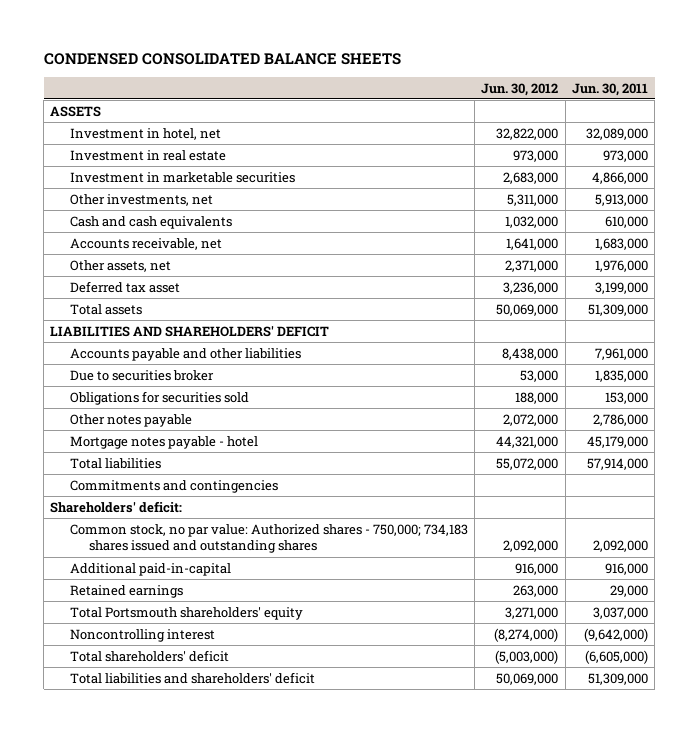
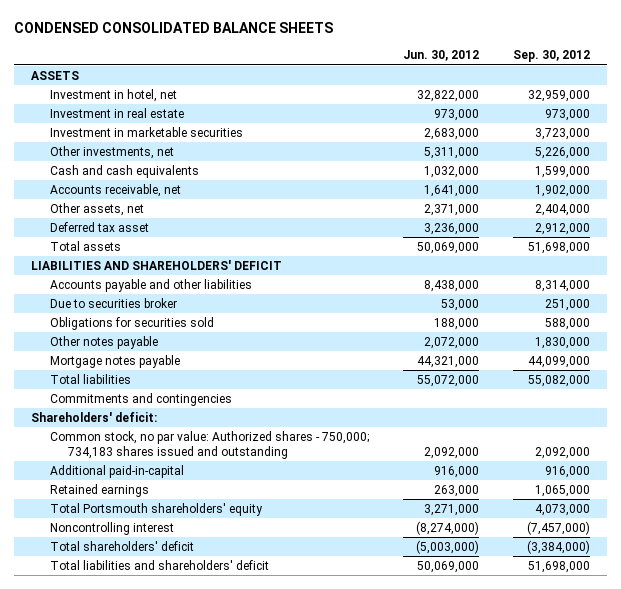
[571,82,648,96] Jun. 30, 2011 -> none
none -> [512,50,590,63] Sep. 30, 2012
[69,435,258,449] Mortgage notes payable - hotel -> [49,354,180,368] Mortgage notes payable
[69,523,468,554] Common stock, no par value: Authorized shares - 750,000; 734,183 shares issued and outstanding shares -> [49,430,369,459] Common stock, no par value: Authorized shares - 750,000; 734,183 shares issued and outstanding

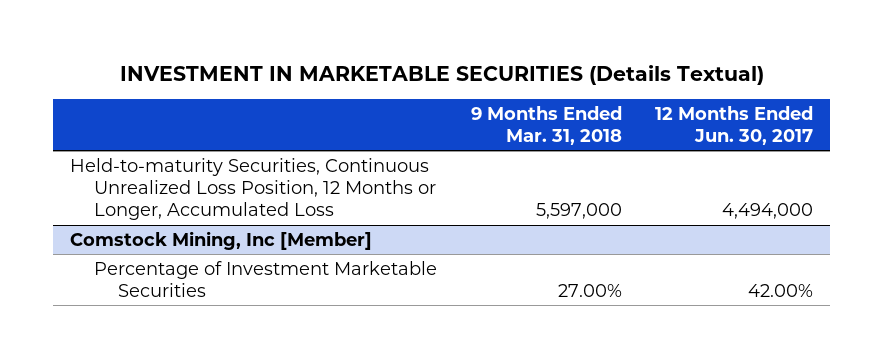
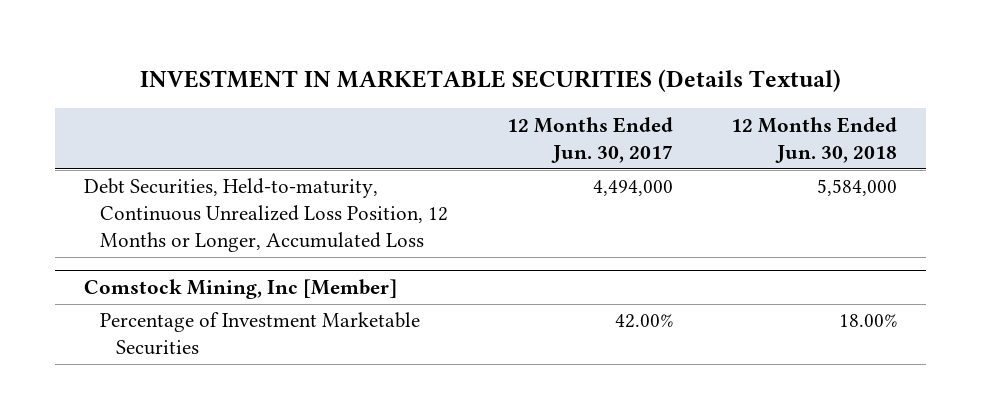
[470,105,622,145] 9 Months Ended Mar. 31, 2018 -> none
none -> [731,116,898,163] 12 Months Ended Jun. 30, 2018
[69,157,437,221] Held-to-maturity Securities, Continuous Unrealized Loss Position, 12 Months or Longer, Accumulated Loss -> [83,178,449,253] Debt Securities, Held-to-maturity, Continuous Unrealized Loss Position, 12 Months or Longer, Accumulated Loss

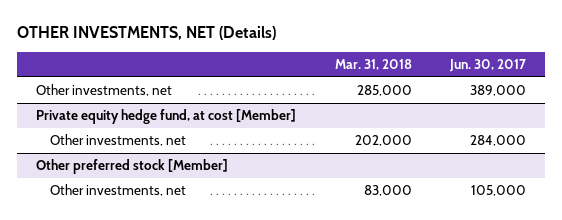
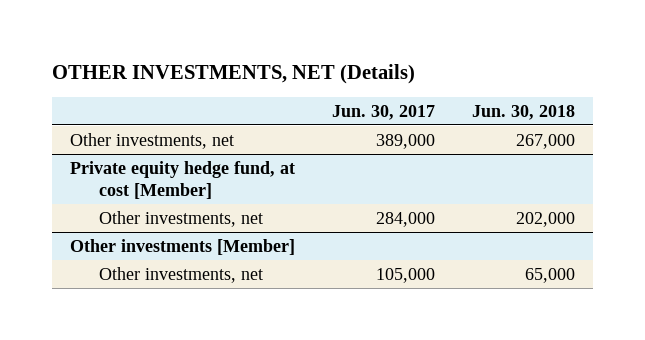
[334,59,412,71] Mar. 31, 2018 -> none
none -> [471,104,575,120] Jun. 30, 2018
[35,159,228,175] Other preferred stock [Member] -> [70,238,296,255] Other investments [Member]

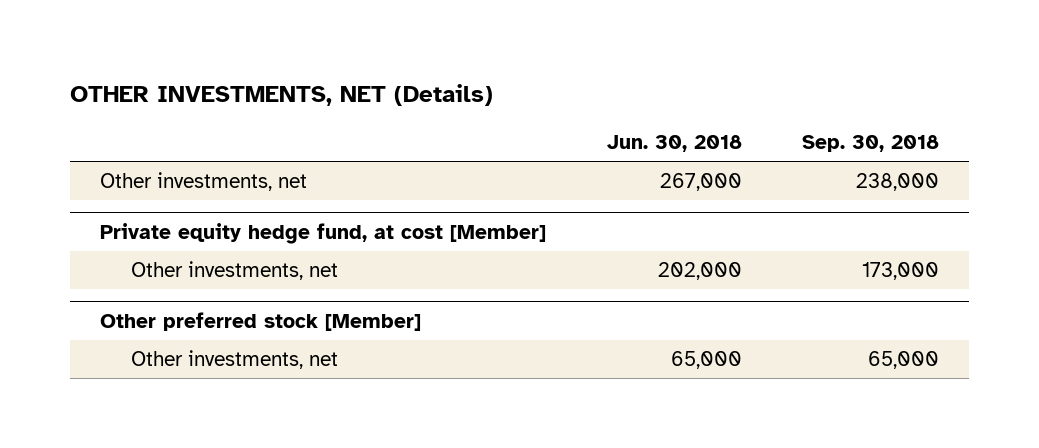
[331,104,435,120] Jun. 30, 2017 -> none
none -> [802,135,940,153] Sep. 30, 2018
[70,238,296,255] Other investments [Member] -> [99,312,421,332] Other preferred stock [Member]

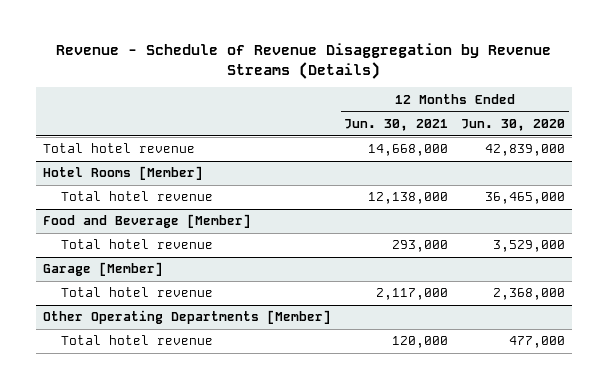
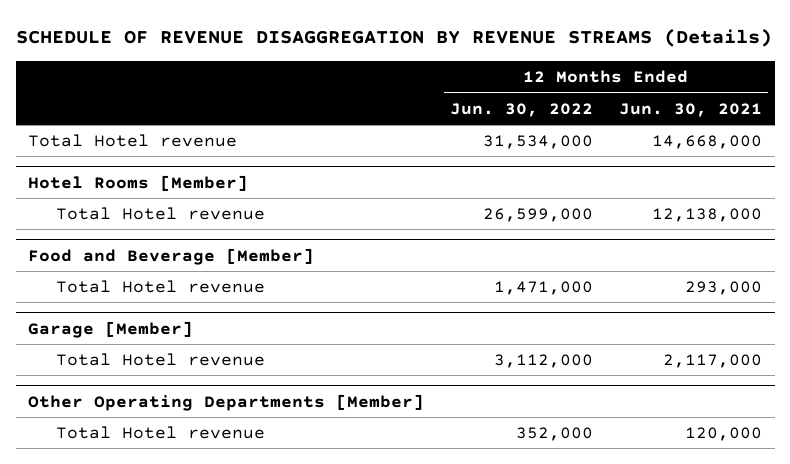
[56,43,552,79] Revenue - Schedule of Revenue Disaggregation by Revenue Streams (Details) -> [15,29,772,48] SCHEDULE OF REVENUE DISAGGREGATION BY REVENUE STREAMS (Details)
[461,118,566,131] Jun. 30, 2020 -> none
none -> [450,102,594,117] Jun. 30, 2022
[42,143,195,154] Total hotel revenue -> [28,133,238,147] Total Hotel revenue
[61,191,214,202] Total hotel revenue -> [55,206,265,220] Total Hotel revenue
[61,239,214,250] Total hotel revenue -> [55,279,265,293] Total Hotel revenue
[61,287,214,298] Total hotel revenue -> [55,352,265,366] Total Hotel revenue
[61,335,214,346] Total hotel revenue -> [55,425,265,439] Total Hotel revenue

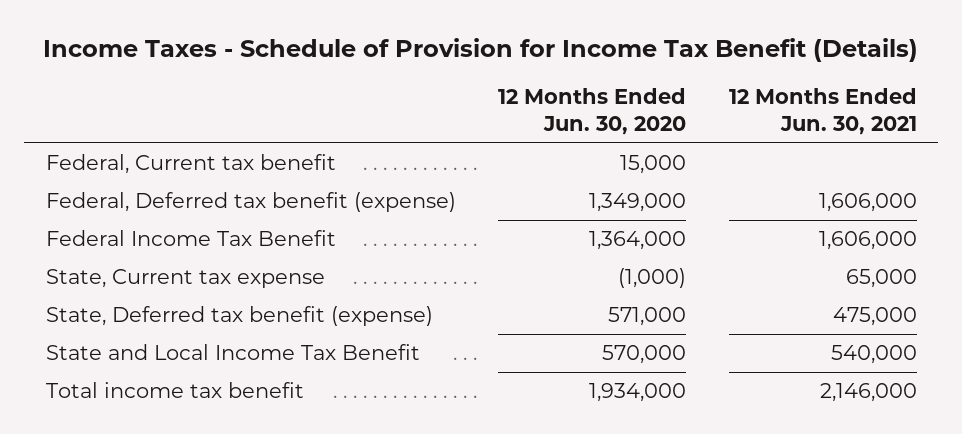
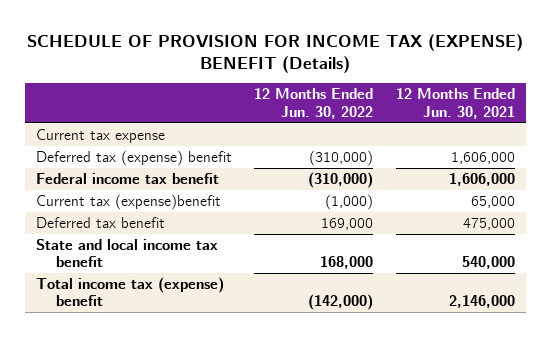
[43,37,919,62] Income Taxes - Schedule of Provision for Income Tax Benefit (Details) -> [27,33,524,74] SCHEDULE OF PROVISION FOR INCOME TAX (EXPENSE) BENEFIT (Details)
[498,88,687,136] 12 Months Ended Jun. 30, 2020 -> none
none -> [254,88,374,119] 12 Months Ended Jun. 30, 2022
[45,154,336,175] Federal, Current tax benefit -> [35,128,165,143] Current tax expense
[45,192,456,213] Federal, Deferred tax benefit (expense) -> [35,149,232,166] Deferred tax (expense) benefit
[45,230,336,247] Federal Income Tax Benefit -> [35,172,219,184] Federal income tax benefit
[45,269,325,289] State, Current tax expense -> [35,193,221,210] Current tax (expense)benefit
[45,306,433,327] State, Deferred tax benefit (expense) -> [35,216,165,228] Deferred tax benefit
[45,344,420,361] State and Local Income Tax Benefit -> [35,238,218,268] State and local income tax benefit
[45,382,304,399] Total income tax benefit -> [35,276,224,307] Total income tax (expense) benefit

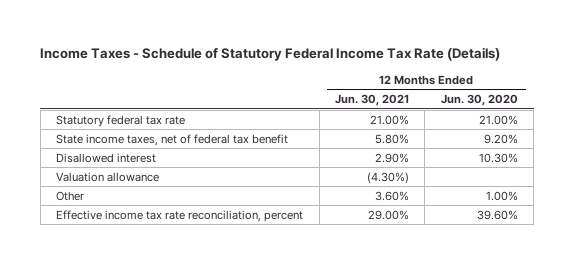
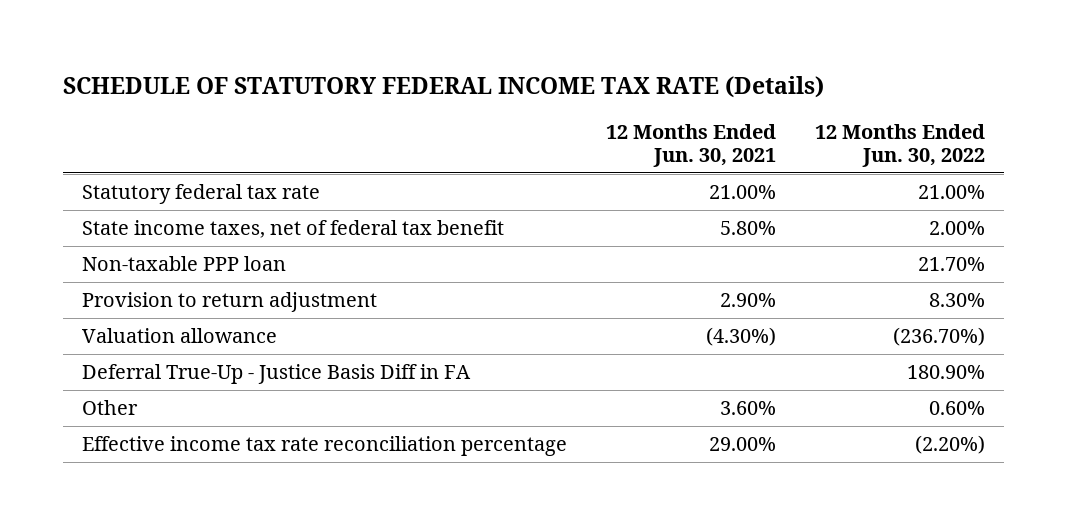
[40,47,501,62] Income Taxes - Schedule of Statutory Federal Income Tax Rate (Details) -> [63,75,825,98] SCHEDULE OF STATUTORY FEDERAL INCOME TAX RATE (Details)
[440,94,518,107] Jun. 30, 2020 -> none
none -> [814,123,985,167] 12 Months Ended Jun. 30, 2022
[56,152,157,163] Disallowed interest -> none
none -> [82,255,287,271] Non-taxable PPP loan
none -> [82,291,378,312] Provision to return adjustment
none -> [82,363,472,384] Deferral True-Up - Justice Basis Diff in FA
[56,209,304,222] Effective income tax rate reconciliation, percent -> [82,435,568,456] Effective income tax rate reconciliation percentage

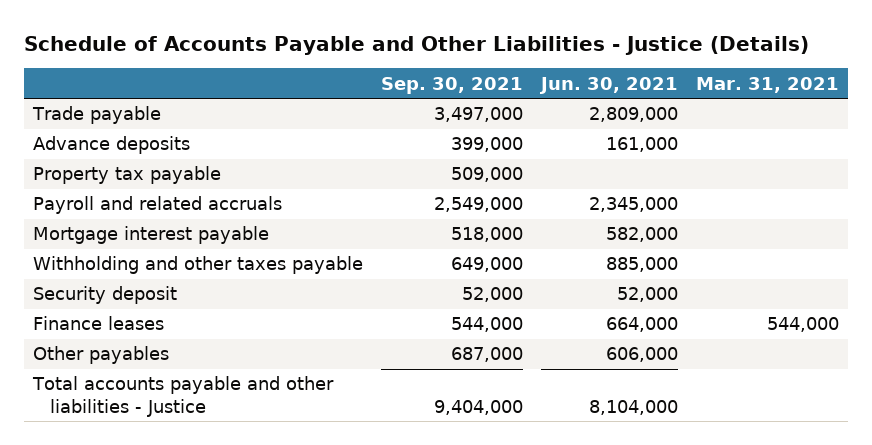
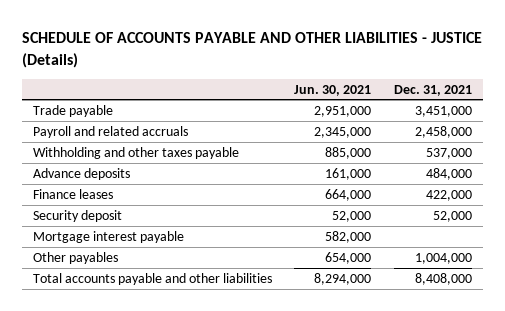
[23,35,809,55] Schedule of Accounts Payable and Other Liabilities - Justice (Details) -> [21,32,482,68] SCHEDULE OF ACCOUNTS PAYABLE AND OTHER LIABILITIES - JUSTICE (Details)
[380,76,523,94] Sep. 30, 2021 -> none
[696,76,840,93] Mar. 31, 2021 -> none
none -> [394,84,473,96] Dec. 31, 2021
[32,166,221,185] Property tax payable -> none
[588,107,678,123] 2,809,000 -> [314,105,372,117] 2,951,000
[32,136,190,155] Advance deposits -> [32,167,130,180] Advance deposits
[32,286,177,305] Security deposit -> [32,209,122,222] Security deposit
[32,226,269,245] Mortgage interest payable -> [32,230,184,243] Mortgage interest payable
[605,347,678,363] 606,000 -> [325,251,372,264] 654,000
[31,376,334,417] Total accounts payable and other liabilities - Justice -> [32,272,272,285] Total accounts payable and other liabilities
[588,399,678,415] 8,104,000 -> [314,272,372,285] 8,294,000

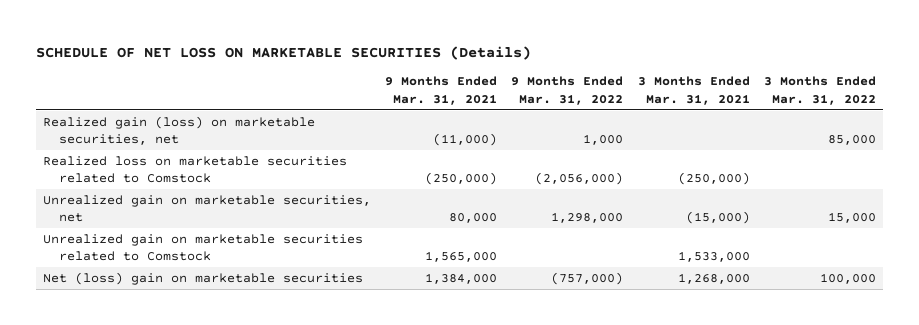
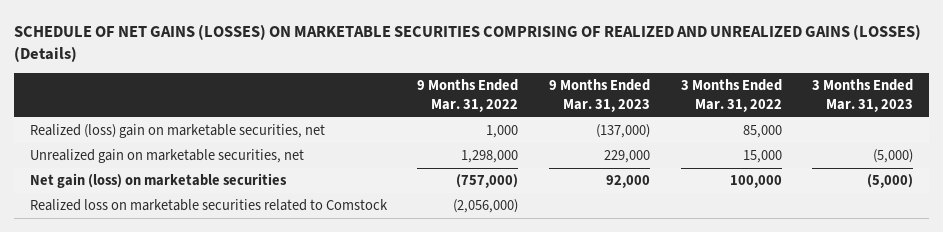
[35,45,531,60] SCHEDULE OF NET LOSS ON MARKETABLE SECURITIES (Details) -> [14,23,922,62] SCHEDULE OF NET GAINS (LOSSES) ON MARKETABLE SECURITIES COMPRISING OF REALIZED AND UNREALIZED GAINS (LOSSES) (Details)
[384,76,497,105] 9 Months Ended Mar. 31, 2021 -> none
[637,76,750,105] 3 Months Ended Mar. 31, 2021 -> none
none -> [548,79,650,112] 9 Months Ended Mar. 31, 2023
none -> [812,79,914,112] 3 Months Ended Mar. 31, 2023
[42,115,315,146] Realized gain (loss) on marketable securities, net -> [29,124,325,139] Realized (loss) gain on marketable securities, net
[42,233,363,262] Unrealized gain on marketable securities related to Comstock -> none
[42,271,363,285] Net (loss) gain on marketable securities -> [29,173,287,189] Net gain (loss) on marketable securities
[42,155,347,184] Realized loss on marketable securities related to Comstock -> [29,199,388,212] Realized loss on marketable securities related to Comstock

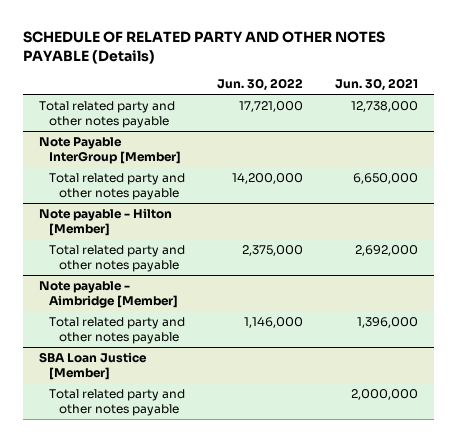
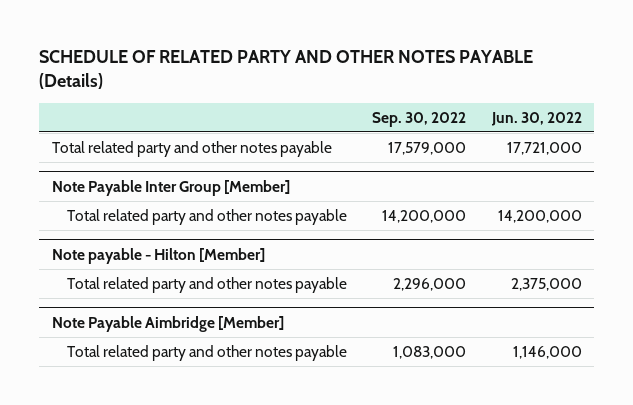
[335,78,419,92] Jun. 30, 2021 -> none
none -> [372,111,467,127] Sep. 30, 2022
[39,136,182,164] Note Payable InterGroup [Member] -> [51,179,290,196] Note Payable Inter Group [Member]
[39,280,179,308] Note payable - Aimbridge [Member] -> [51,315,284,332] Note Payable Aimbridge [Member]
[39,351,148,380] SBA Loan Justice [Member] -> none
[49,388,186,416] Total related party and other notes payable -> none

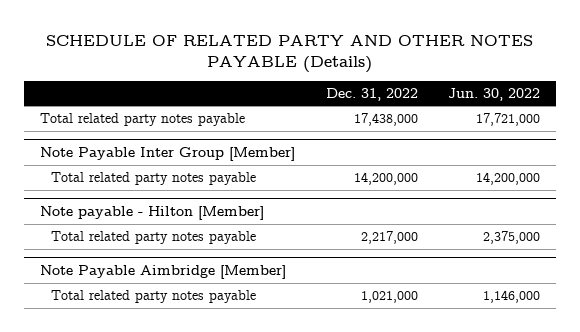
[372,111,467,127] Sep. 30, 2022 -> none
none -> [325,87,418,101] Dec. 31, 2022
[51,141,332,158] Total related party and other notes payable -> [39,113,245,127] Total related party notes payable
[66,209,347,226] Total related party and other notes payable -> [51,172,257,186] Total related party notes payable
[66,277,347,294] Total related party and other notes payable -> [51,231,257,245] Total related party notes payable
[66,345,347,362] Total related party and other notes payable -> [51,290,257,304] Total related party notes payable

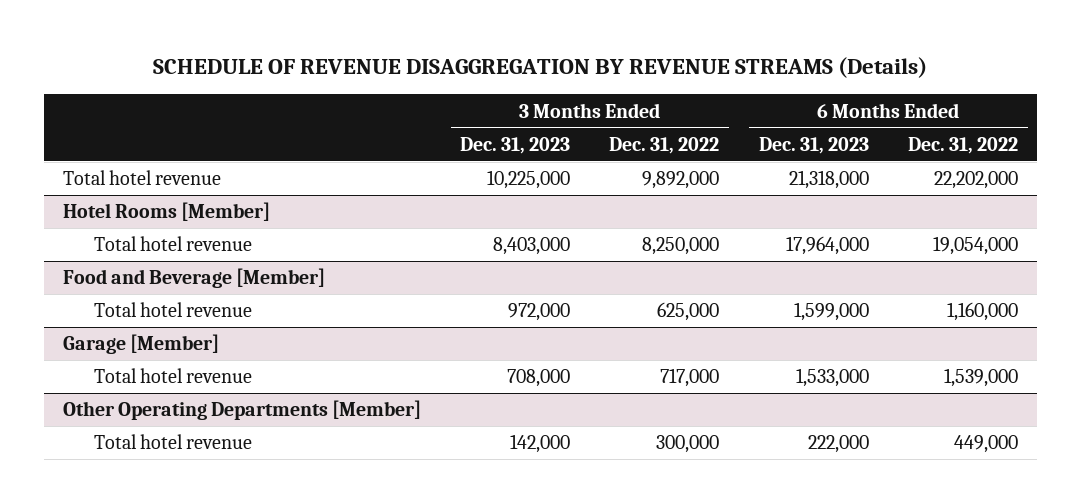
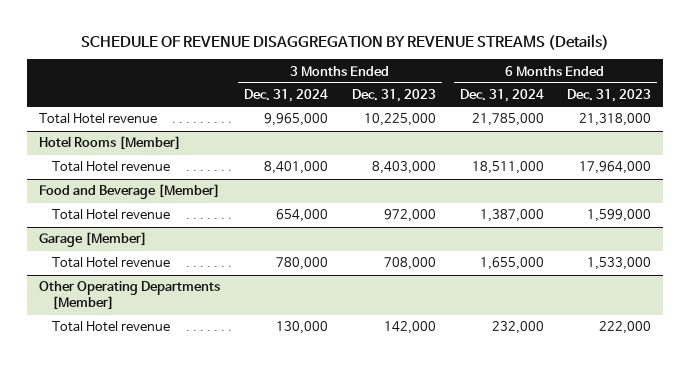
[609,136,720,154] Dec. 31, 2022 -> none
[907,136,1018,154] Dec. 31, 2022 -> none
none -> [243,89,328,103] Dec. 31, 2024
none -> [459,89,544,103] Dec. 31, 2024
[63,170,222,186] Total hotel revenue -> [38,113,157,125] Total Hotel revenue
[93,236,252,252] Total hotel revenue -> [52,161,171,173] Total Hotel revenue
[93,302,252,318] Total hotel revenue -> [52,209,171,221] Total Hotel revenue
[93,368,252,384] Total hotel revenue -> [52,257,171,269] Total Hotel revenue
[93,434,252,450] Total hotel revenue -> [52,321,171,333] Total Hotel revenue

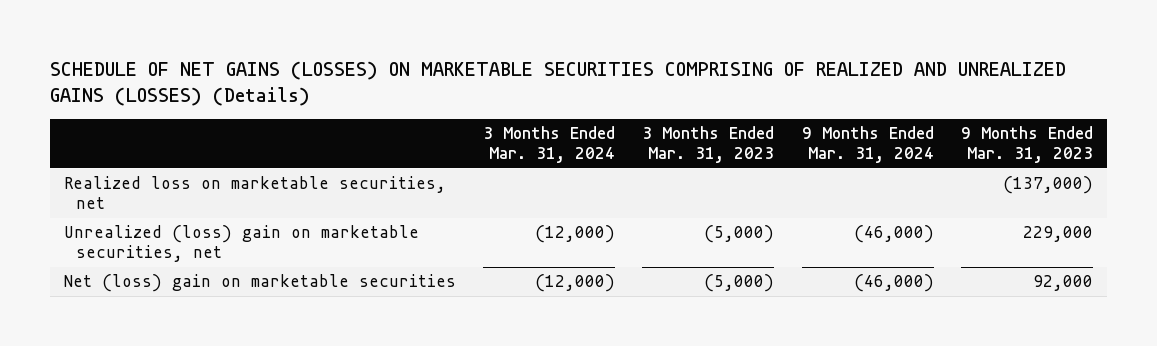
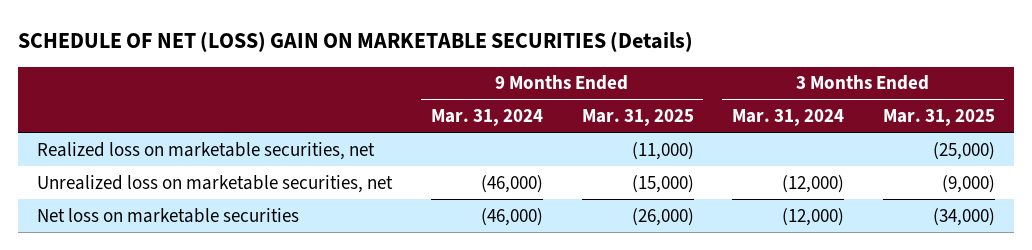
[50,61,1067,107] SCHEDULE OF NET GAINS (LOSSES) ON MARKETABLE SECURITIES COMPRISING OF REALIZED AND UNREALIZED GAINS (LOSSES) (Details) -> [18,30,694,52] SCHEDULE OF NET (LOSS) GAIN ON MARKETABLE SECURITIES (Details)
[642,126,775,164] 3 Months Ended Mar. 31, 2023 -> none
[961,126,1094,164] 9 Months Ended Mar. 31, 2023 -> none
none -> [581,109,694,127] Mar. 31, 2025
none -> [882,109,995,127] Mar. 31, 2025
[63,225,419,263] Unrealized (loss) gain on marketable securities, net -> [37,174,394,193] Unrealized loss on marketable securities, net
[63,274,456,293] Net (loss) gain on marketable securities -> [37,207,300,223] Net loss on marketable securities

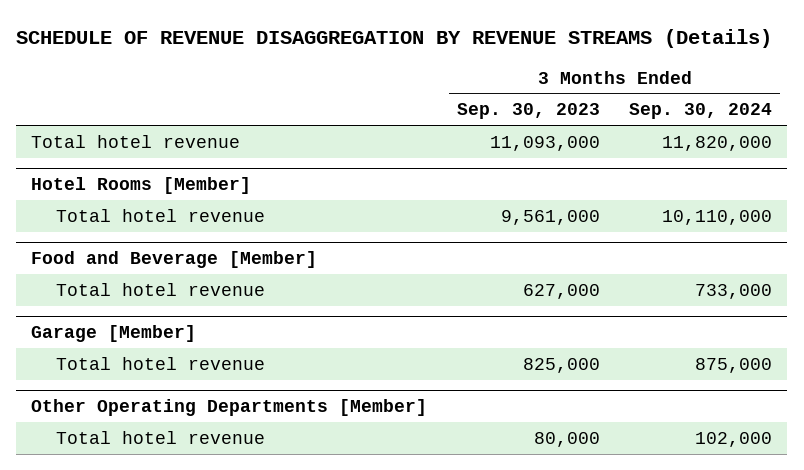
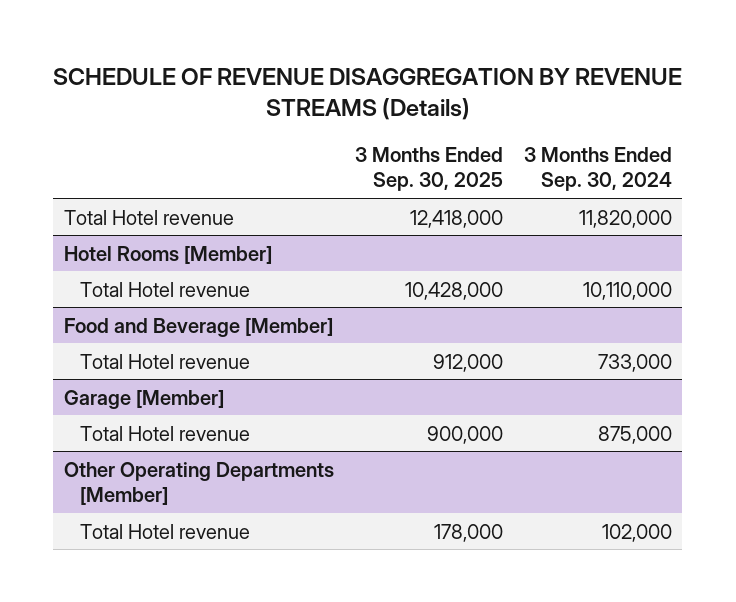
[456,103,600,120] Sep. 30, 2023 -> none
none -> [354,146,503,192] 3 Months Ended Sep. 30, 2025
[31,134,241,148] Total hotel revenue -> [63,209,234,225] Total Hotel revenue
[56,208,266,222] Total hotel revenue -> [80,281,251,297] Total Hotel revenue
[56,282,266,296] Total hotel revenue -> [80,353,251,369] Total Hotel revenue
[56,356,266,370] Total hotel revenue -> [80,425,251,441] Total Hotel revenue
[56,430,266,444] Total hotel revenue -> [80,523,251,539] Total Hotel revenue

